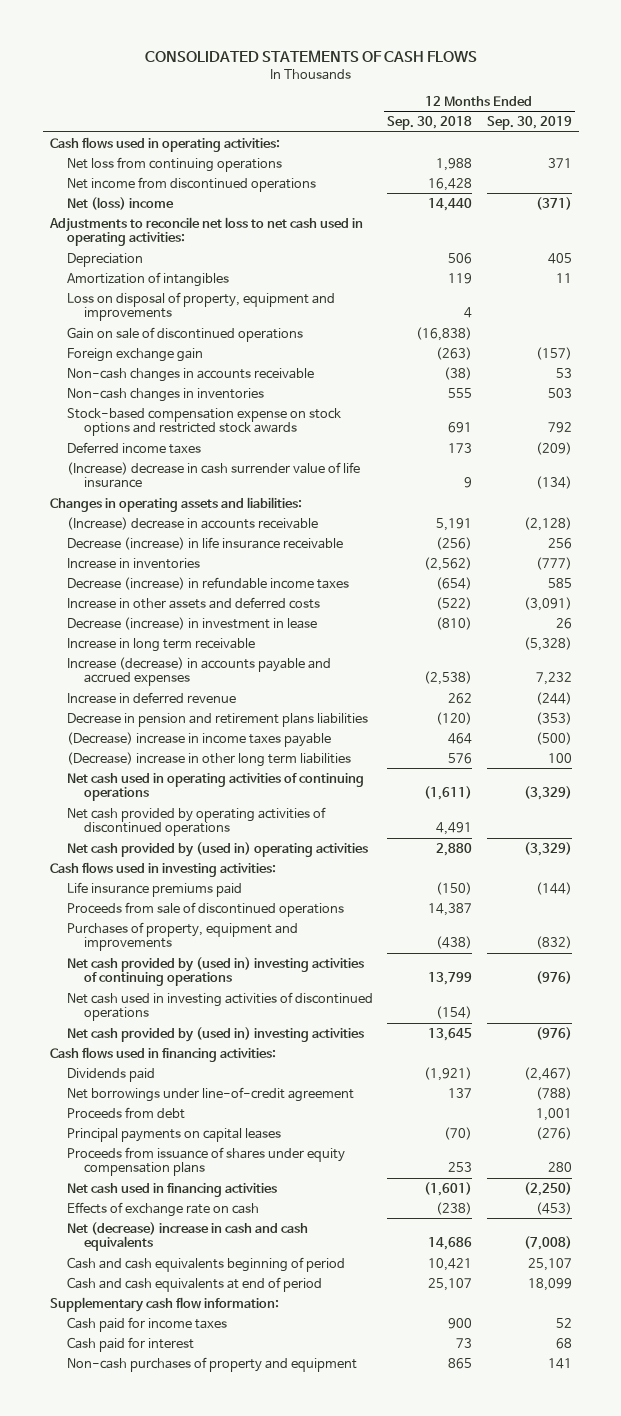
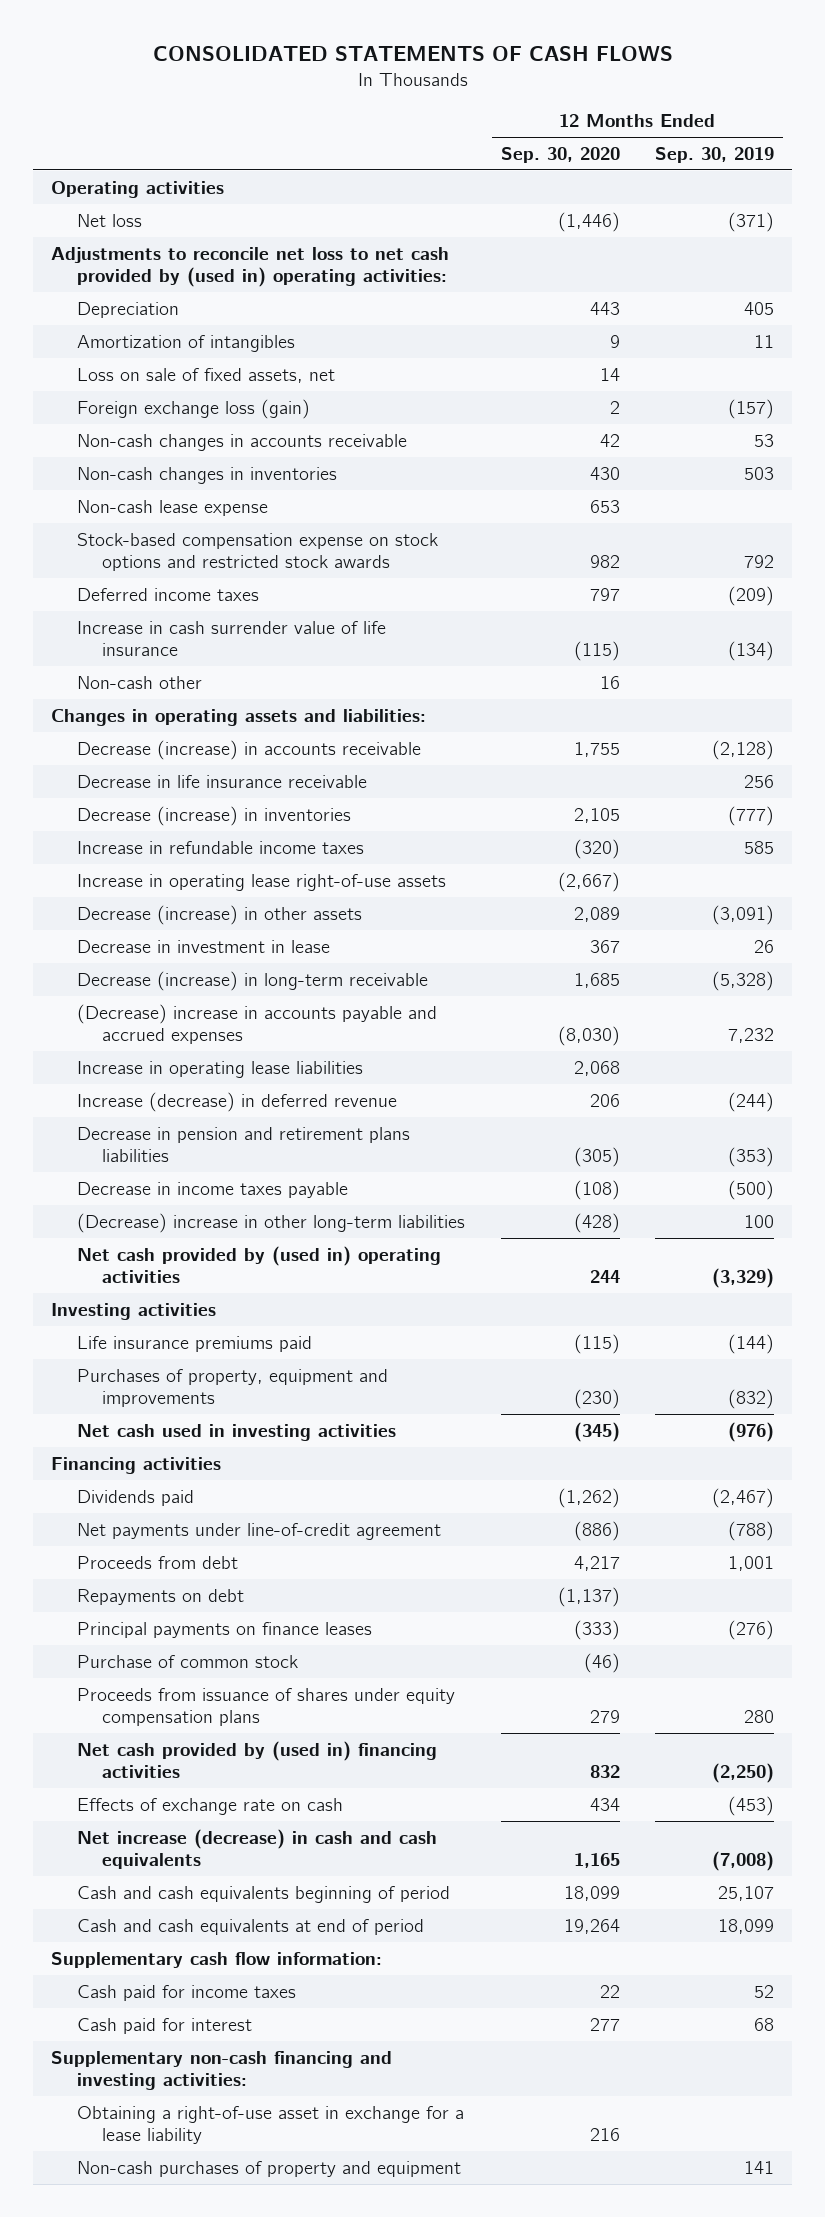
[387,115,473,130] Sep. 30, 2018 -> none
none -> [500,146,620,163] Sep. 30, 2020
[49,136,280,152] Cash flows used in operating activities: -> none
[66,156,282,172] Net loss from continuing operations -> none
[66,176,316,192] Net income from discontinued operations -> none
none -> [50,180,224,198] Operating activities
[66,196,174,210] Net (loss) income -> [76,213,142,227] Net loss
[48,216,363,247] Adjustments to reconcile net loss to net cash used in operating activities: -> [50,246,449,288] Adjustments to reconcile net loss to net cash provided by (used in) operating activities:
[66,291,335,322] Loss on disposal of property, equipment and improvements -> none
[66,326,303,342] Gain on sale of discontinued operations -> none
none -> [76,367,335,383] Loss on sale of fixed assets, net
[66,347,203,362] Foreign exchange gain -> [76,398,310,419] Foreign exchange loss (gain)
none -> [76,499,268,516] Non-cash lease expense
[66,461,360,489] (Increase) decrease in cash surrender value of life insurance -> [76,620,386,657] Increase in cash surrender value of life insurance
none -> [76,675,202,689] Non-cash other
[66,516,318,530] (Increase) decrease in accounts receivable -> [76,739,421,760] Decrease (increase) in accounts receivable
[66,536,343,550] Decrease (increase) in life insurance receivable -> [76,774,367,788] Decrease in life insurance receivable
[66,557,200,569] Increase in inventories -> [76,805,351,826] Decrease (increase) in inventories
[66,576,349,590] Decrease (increase) in refundable income taxes -> [76,840,364,854] Increase in refundable income taxes
none -> [76,873,446,891] Increase in operating lease right-of-use assets
[66,596,320,609] Increase in other assets and deferred costs -> [76,904,362,925] Decrease (increase) in other assets
[66,616,317,630] Decrease (increase) in investment in lease -> [76,939,330,953] Decrease in investment in lease
[66,637,255,652] Increase in long term receivable -> [76,970,428,991] Decrease (increase) in long-term receivable
[66,656,331,687] Increase (decrease) in accounts payable and accrued expenses -> [76,1003,437,1045] (Decrease) increase in accounts payable and accrued expenses
none -> [76,1060,363,1078] Increase in operating lease liabilities
[66,691,236,704] Increase in deferred revenue -> [76,1091,397,1112] Increase (decrease) in deferred revenue
[66,772,364,802] Net cash used in operating activities of continuing operations -> none
[66,806,326,837] Net cash provided by operating activities of discontinued operations -> none
[66,731,331,747] (Decrease) increase in income taxes payable -> [76,1181,348,1198] Decrease in income taxes payable
[66,751,351,767] (Decrease) increase in other long term liabilities -> [76,1212,465,1233] (Decrease) increase in other long-term liabilities
[49,861,276,877] Cash flows used in investing activities: -> none
none -> [50,1302,216,1320] Investing activities
[66,901,344,917] Proceeds from sale of discontinued operations -> none
[66,956,364,987] Net cash provided by (used in) investing activities of continuing operations -> none
[66,991,373,1022] Net cash used in investing activities of discontinued operations -> none
[49,1046,276,1062] Cash flows used in financing activities: -> none
[66,1026,364,1042] Net cash provided by (used in) investing activities -> [76,1423,396,1441] Net cash used in investing activities
none -> [50,1456,221,1474] Financing activities
[66,1086,354,1102] Net borrowings under line-of-credit agreement -> [76,1522,441,1540] Net payments under line-of-credit agreement
none -> [76,1588,244,1605] Repayments on debt
[66,1127,281,1142] Principal payments on capital leases -> [76,1621,372,1638] Principal payments on finance leases
none -> [76,1654,298,1668] Purchase of common stock
[66,1182,277,1197] Net cash used in financing activities -> [76,1740,437,1779] Net cash provided by (used in) financing activities
[66,1221,308,1252] Net (decrease) increase in cash and cash equivalents -> [76,1828,437,1870] Net increase (decrease) in cash and cash equivalents
none -> [50,2050,392,2091] Supplementary non-cash financing and investing activities:
none -> [76,2105,464,2145] Obtaining a right-of-use asset in exchange for a lease liability

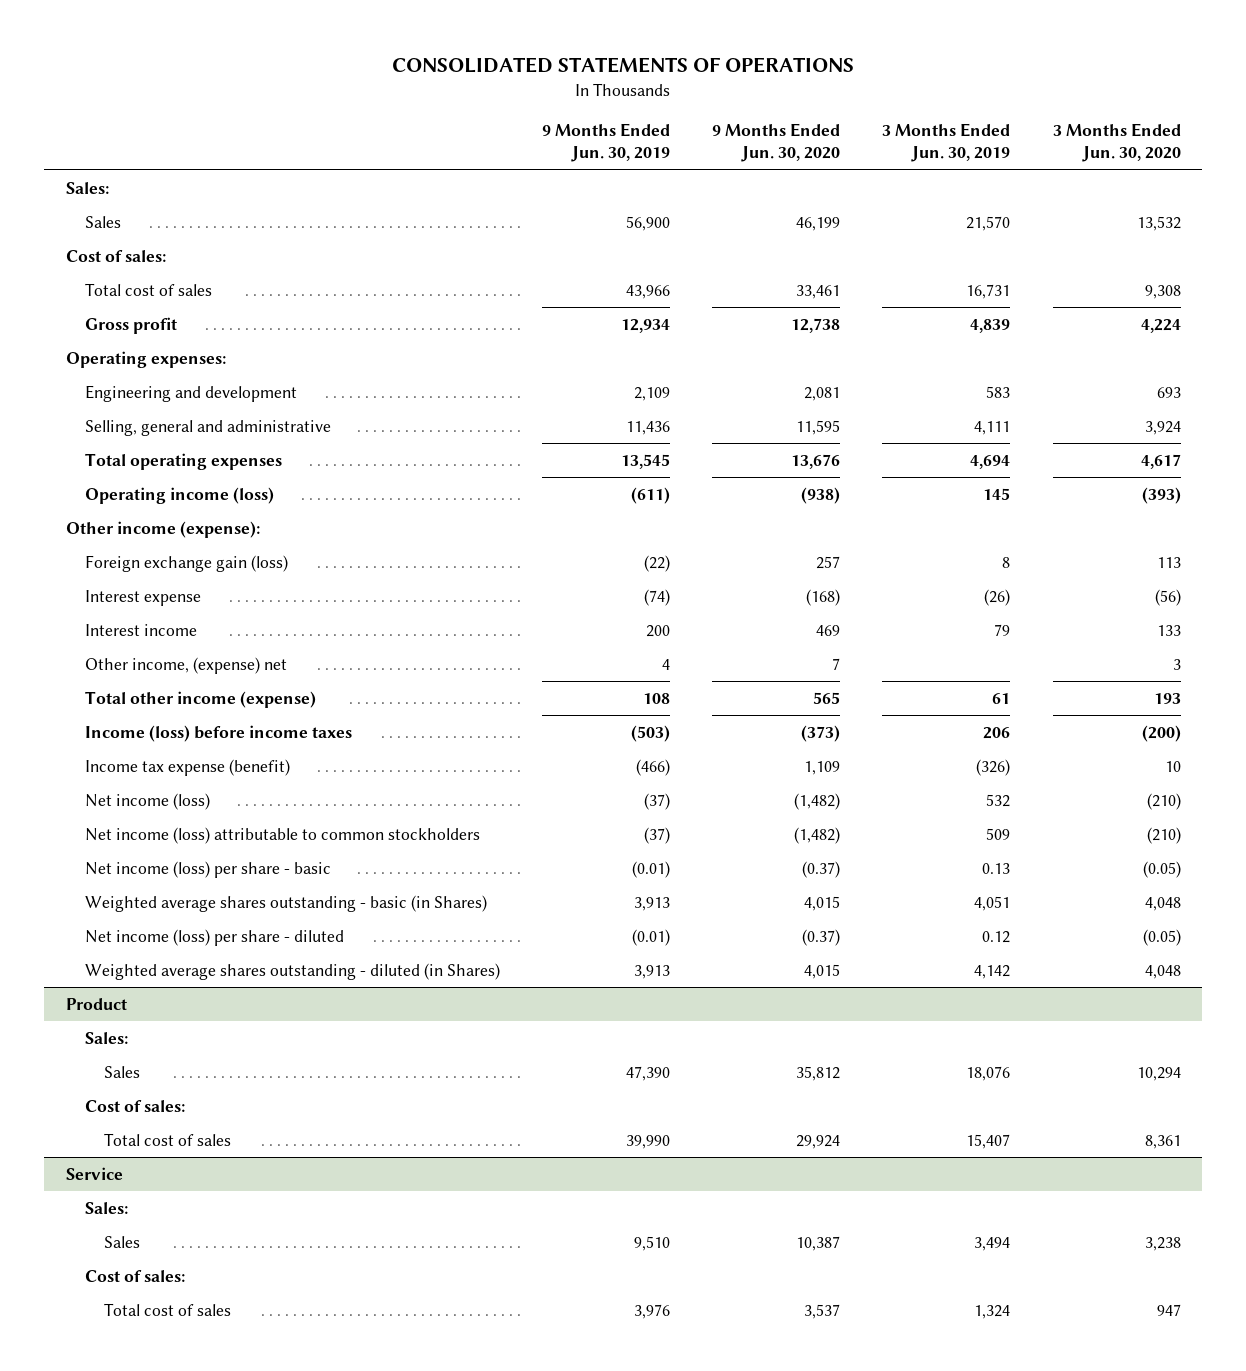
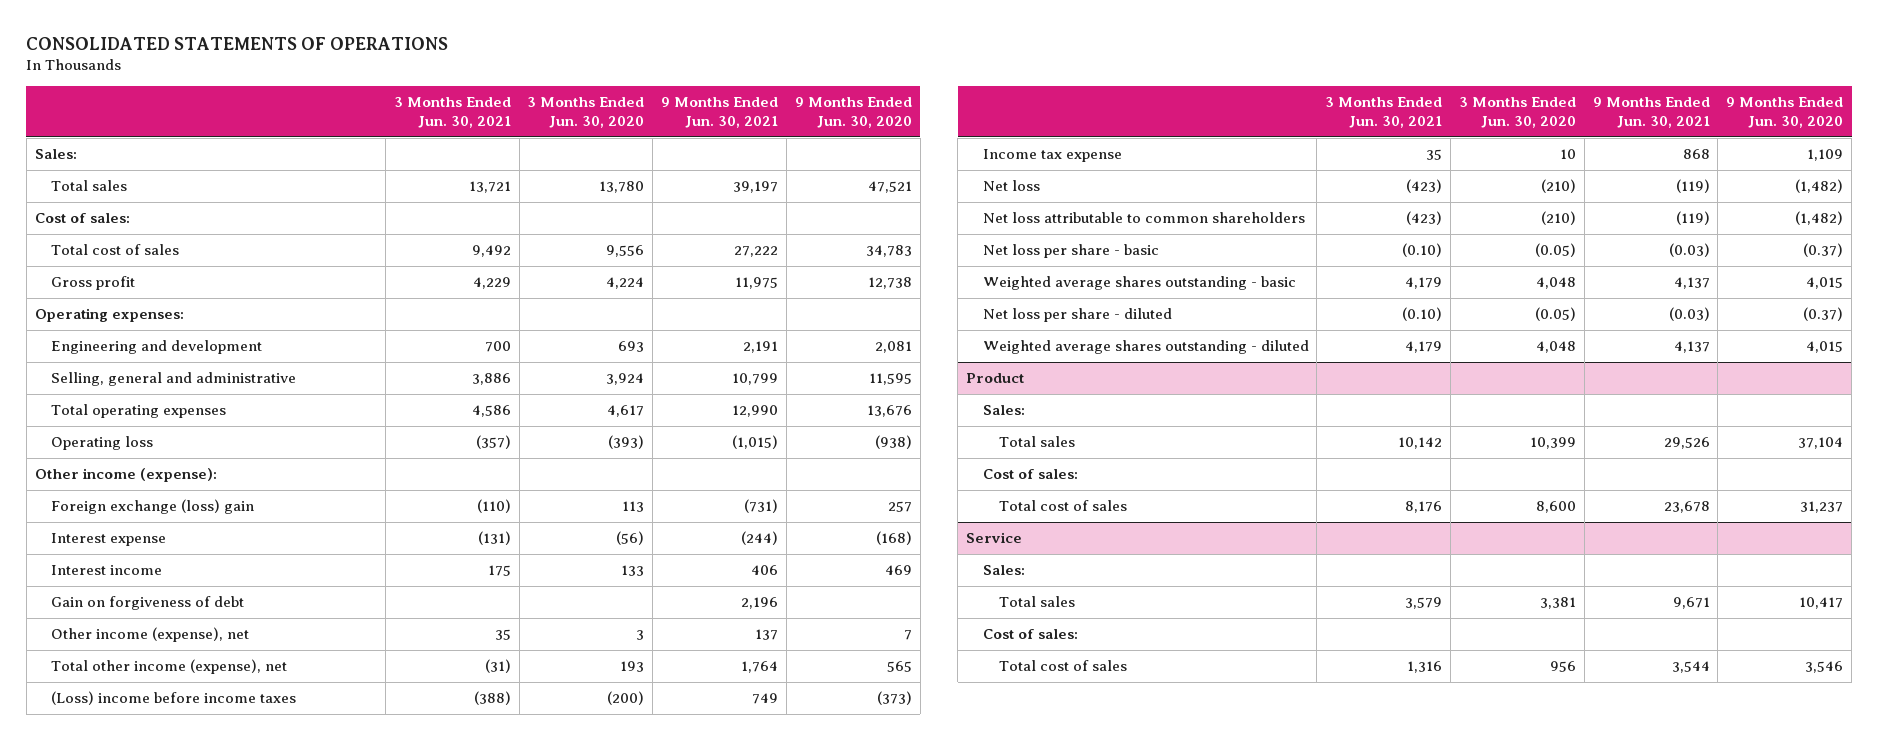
[541,123,670,163] 9 Months Ended Jun. 30, 2019 -> none
[882,123,1011,163] 3 Months Ended Jun. 30, 2019 -> none
none -> [393,96,511,129] 3 Months Ended Jun. 30, 2021
none -> [661,96,779,129] 9 Months Ended Jun. 30, 2021
[84,215,121,228] Sales -> [51,180,128,192] Total sales
[796,216,841,231] 46,199 -> [867,181,912,194] 47,521
[1136,215,1181,231] 13,532 -> [599,181,645,194] 13,780
[796,284,841,299] 33,461 -> [865,245,912,258] 34,783
[1144,284,1181,299] 9,308 -> [606,245,645,258] 9,556
[84,486,274,504] Operating income (loss) -> [51,436,154,451] Operating loss
[84,554,288,572] Foreign exchange gain (loss) -> [51,499,255,515] Foreign exchange (loss) gain
none -> [51,596,245,611] Gain on forgiveness of debt
[84,656,287,674] Other income, (expense) net -> [51,627,250,643] Other income (expense), net
[84,690,316,708] Total other income (expense) -> [51,659,288,675] Total other income (expense), net
[84,724,352,742] Income (loss) before income taxes -> [51,691,297,706] (Loss) income before income taxes
[84,758,290,776] Income tax expense (benefit) -> [982,149,1122,163] Income tax expense
[84,792,210,810] Net income (loss) -> [982,180,1040,192] Net loss
[84,826,480,844] Net income (loss) attributable to common stockholders -> [982,212,1305,224] Net loss attributable to common shareholders
[84,860,331,878] Net income (loss) per share - basic -> [982,244,1159,259] Net loss per share - basic
[84,894,487,912] Weighted average shares outstanding - basic (in Shares) -> [982,276,1296,291] Weighted average shares outstanding - basic
[84,928,344,946] Net income (loss) per share - diluted -> [982,308,1172,323] Net loss per share - diluted
[84,962,500,980] Weighted average shares outstanding - diluted (in Shares) -> [982,340,1309,355] Weighted average shares outstanding - diluted
[104,1065,141,1078] Sales -> [998,436,1075,448] Total sales
[796,1065,841,1081] 35,812 -> [1798,437,1844,450] 37,104
[1136,1066,1181,1081] 10,294 -> [1529,437,1576,450] 10,399
[796,1134,841,1149] 29,924 -> [1800,501,1844,514] 31,237
[1144,1134,1181,1149] 8,361 -> [1535,501,1576,514] 8,600
[104,1235,141,1248] Sales -> [998,596,1075,608] Total sales
[796,1235,841,1251] 10,387 -> [1799,597,1844,610] 10,417
[1144,1236,1181,1251] 3,238 -> [1539,597,1576,610] 3,381
[804,1303,841,1319] 3,537 -> [1805,661,1844,674] 3,546
[1156,1303,1181,1316] 947 -> [1549,661,1576,673] 956

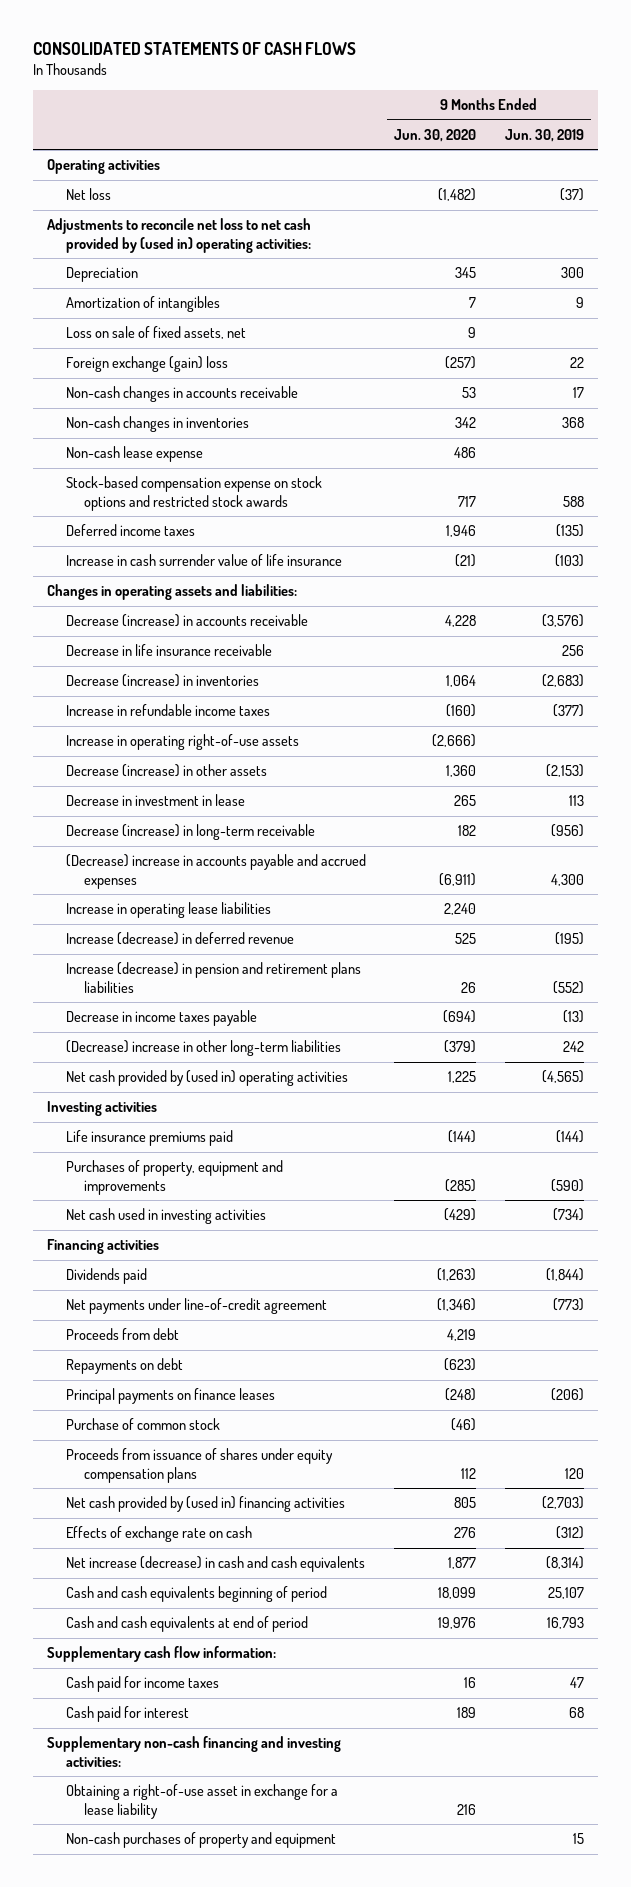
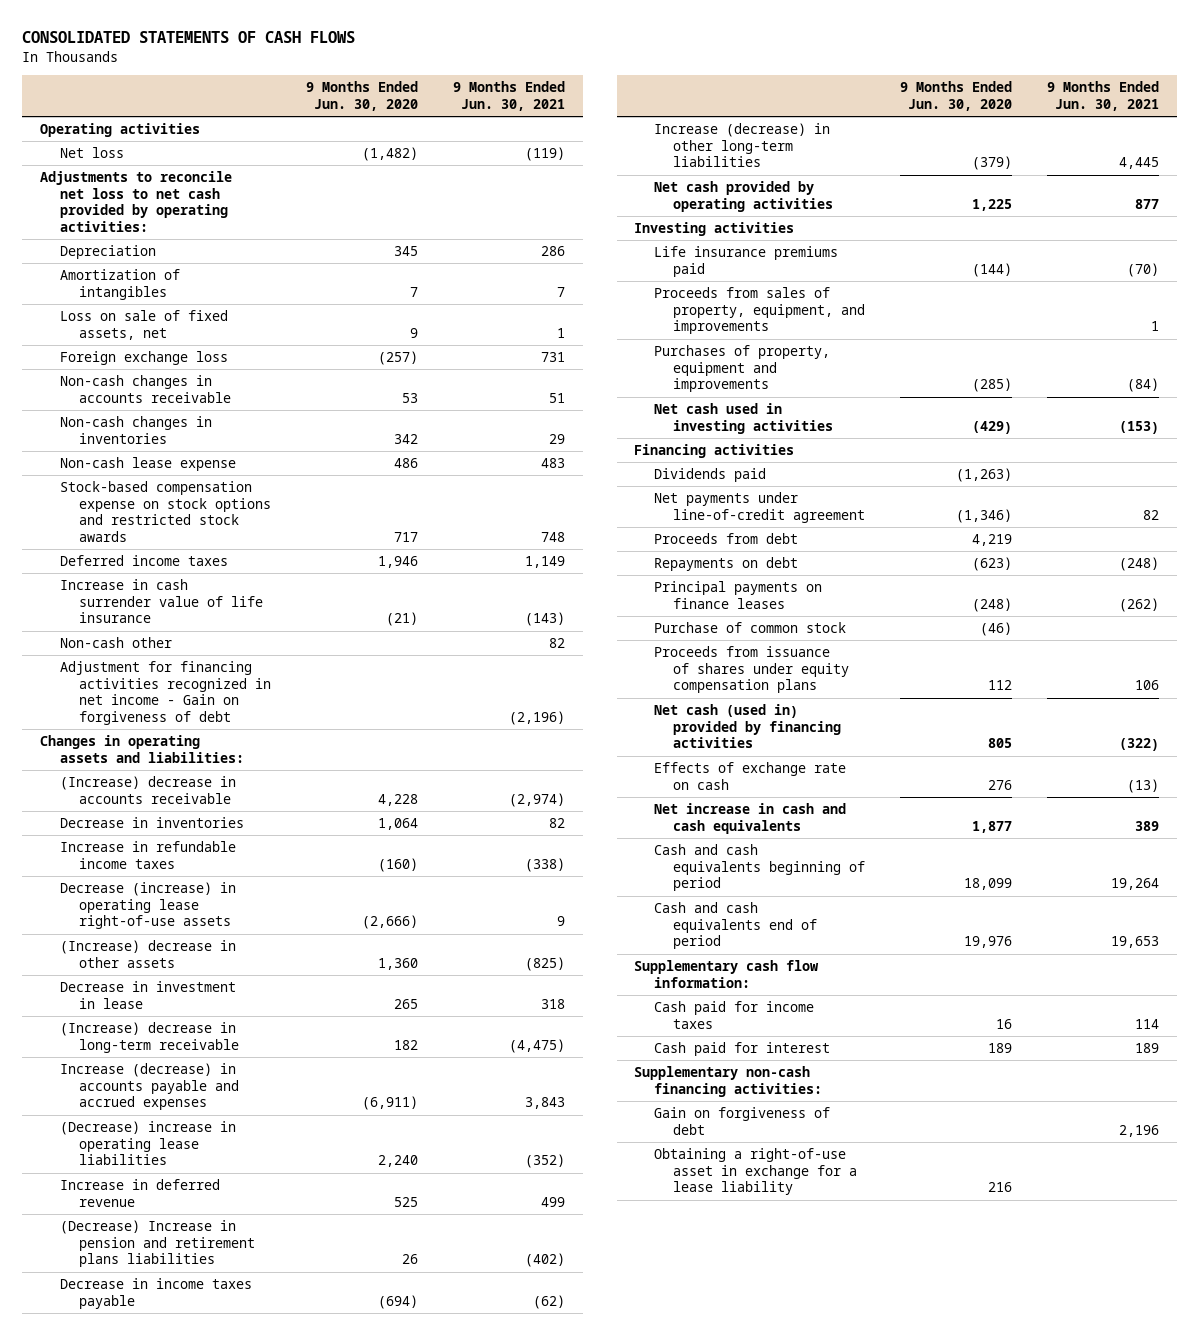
[504,128,584,142] Jun. 30, 2019 -> none
none -> [453,81,566,111] 9 Months Ended Jun. 30, 2021
[46,218,311,253] Adjustments to reconcile net loss to net cash provided by (used in) operating activities: -> [40,170,233,233] Adjustments to reconcile net loss to net cash provided by operating activities:
[65,356,228,373] Foreign exchange (gain) loss -> [59,350,228,365] Foreign exchange loss
none -> [59,636,172,648] Non-cash other
none -> [59,660,272,726] Adjustment for financing activities recognized in net income - Gain on forgiveness of debt
[65,644,272,657] Decrease in life insurance receivable -> none
[65,614,308,628] Decrease (increase) in accounts receivable -> [59,775,236,804] (Increase) decrease in accounts receivable
[65,674,259,688] Decrease (increase) in inventories -> [59,816,244,828] Decrease in inventories
[65,734,299,751] Increase in operating right-of-use assets -> [59,881,236,930] Decrease (increase) in operating lease right-of-use assets
[65,764,267,778] Decrease (increase) in other assets -> [59,939,236,968] (Increase) decrease in other assets
[65,824,315,841] Decrease (increase) in long-term receivable -> [59,1021,240,1053] (Increase) decrease in long-term receivable
[65,854,366,889] (Decrease) increase in accounts payable and accrued expenses -> [59,1062,240,1111] Increase (decrease) in accounts payable and accrued expenses
[65,902,271,919] Increase in operating lease liabilities -> [59,1120,236,1166] (Decrease) increase in operating lease liabilities
[65,932,294,946] Increase (decrease) in deferred revenue -> [59,1178,220,1207] Increase in deferred revenue
[65,962,361,993] Increase (decrease) in pension and retirement plans liabilities -> [59,1219,256,1268] (Decrease) Increase in pension and retirement plans liabilities
[65,1040,341,1057] (Decrease) increase in other long-term liabilities -> [653,122,830,168] Increase (decrease) in other long-term liabilities
[65,1070,348,1087] Net cash provided by (used in) operating activities -> [653,180,834,212] Net cash provided by operating activities
none -> [653,286,866,335] Proceeds from sales of property, equipment, and improvements
[65,1496,345,1513] Net cash provided by (used in) financing activities -> [653,703,842,749] Net cash (used in) provided by financing activities
[65,1556,365,1573] Net increase (decrease) in cash and cash equivalents -> [653,802,846,834] Net increase in cash and cash equivalents
[65,1616,308,1633] Cash and cash equivalents at end of period -> [653,901,818,950] Cash and cash equivalents end of period
[46,1736,341,1767] Supplementary non-cash financing and investing activities: -> [634,1065,822,1097] Supplementary non-cash financing activities:
none -> [653,1106,830,1135] Gain on forgiveness of debt
[65,1832,336,1849] Non-cash purchases of property and equipment -> none

